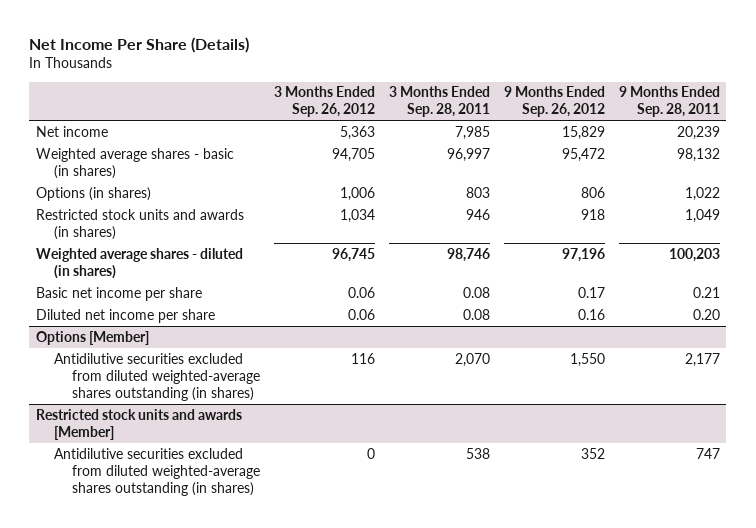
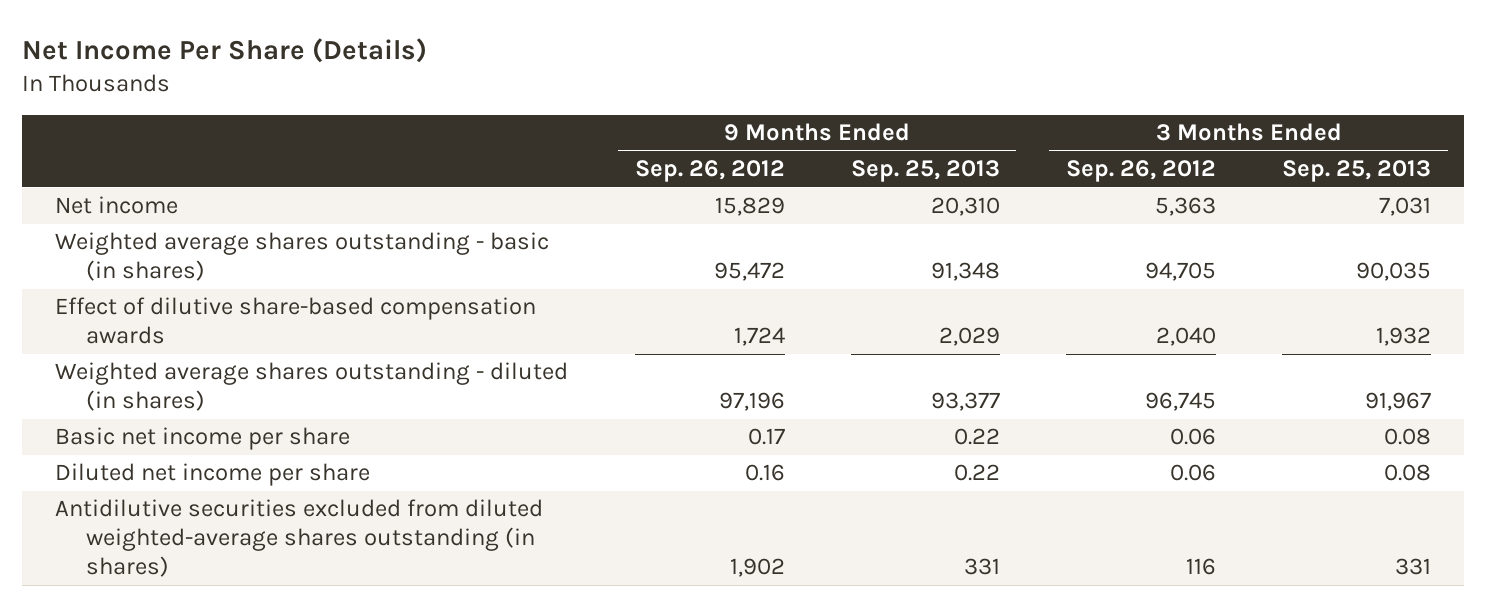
[388,86,490,118] 3 Months Ended Sep. 28, 2011 -> none
[618,86,720,118] 9 Months Ended Sep. 28, 2011 -> none
none -> [850,160,1000,183] Sep. 25, 2013
none -> [1282,160,1432,183] Sep. 25, 2013
[36,186,152,201] Options (in shares) -> none
[36,208,245,240] Restricted stock units and awards (in shares) -> none
[36,147,235,179] Weighted average shares - basic (in shares) -> [55,232,550,282] Weighted average shares outstanding - basic (in shares)
none -> [55,297,537,345] Effect of dilutive share-based compensation awards
[36,247,244,279] Weighted average shares - diluted (in shares) -> [55,362,569,412] Weighted average shares outstanding - diluted (in shares)
[36,330,150,345] Options [Member] -> none
[36,408,243,440] Restricted stock units and awards [Member] -> none
[54,447,261,496] Antidilutive securities excluded from diluted weighted-average shares outstanding (in shares) -> none
[569,352,605,367] 1,550 -> [729,558,785,578] 1,902

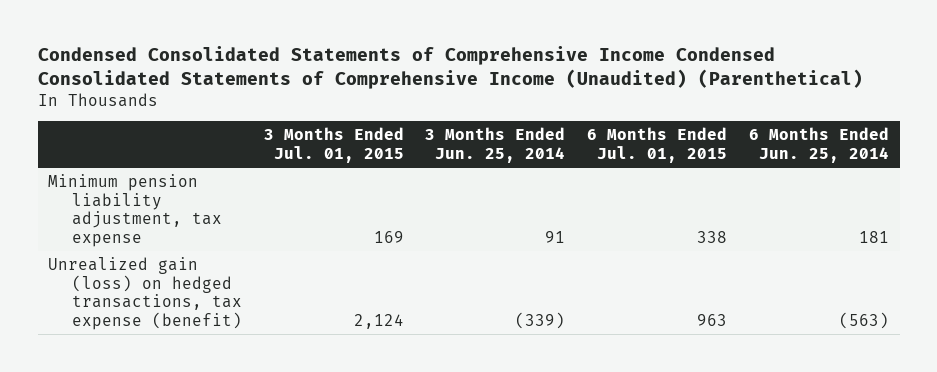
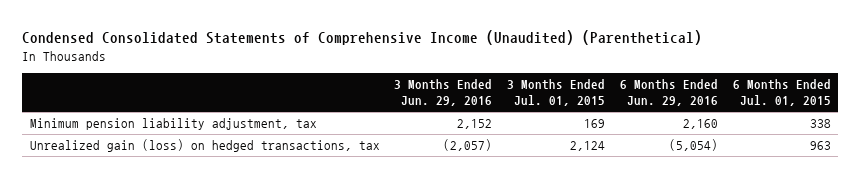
[37,46,863,90] Condensed Consolidated Statements of Comprehensive Income Condensed Consolidated Statements of Comprehensive Income (Unaudited) (Parenthetical) -> [22,30,703,46] Condensed Consolidated Statements of Comprehensive Income (Unaudited) (Parenthetical)
[425,127,566,164] 3 Months Ended Jun. 25, 2014 -> none
[748,127,889,164] 6 Months Ended Jun. 25, 2014 -> none
none -> [394,79,493,107] 3 Months Ended Jun. 29, 2016
none -> [619,79,718,107] 6 Months Ended Jun. 29, 2016
[48,173,222,248] Minimum pension liability adjustment, tax expense -> [29,118,317,131] Minimum pension liability adjustment, tax
[48,256,242,331] Unrealized gain (loss) on hedged transactions, tax expense (benefit) -> [29,139,380,153] Unrealized gain (loss) on hedged transactions, tax

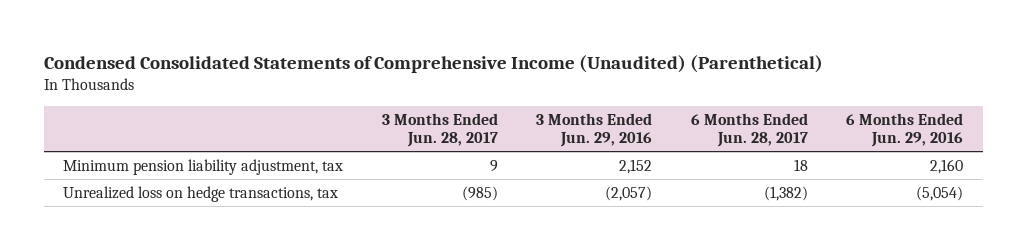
[507,79,606,107] 3 Months Ended Jul. 01, 2015 -> none
[732,79,831,107] 6 Months Ended Jul. 01, 2015 -> none
none -> [381,112,498,148] 3 Months Ended Jun. 28, 2017
none -> [690,112,808,148] 6 Months Ended Jun. 28, 2017
[29,139,380,153] Unrealized gain (loss) on hedged transactions, tax -> [63,185,339,202] Unrealized loss on hedge transactions, tax

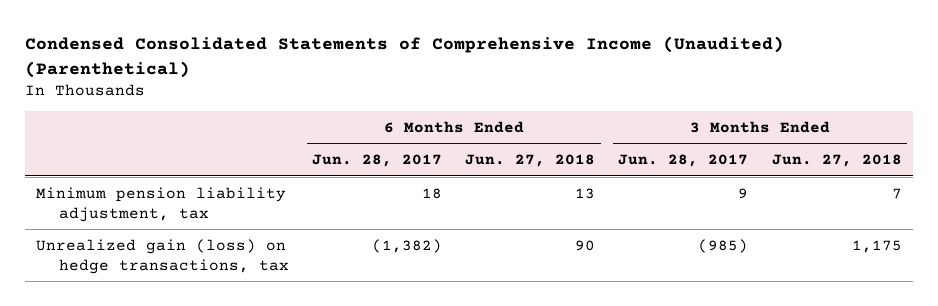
[536,112,653,148] 3 Months Ended Jun. 29, 2016 -> none
[846,112,964,148] 6 Months Ended Jun. 29, 2016 -> none
none -> [465,154,596,168] Jun. 27, 2018
none -> [771,154,902,168] Jun. 27, 2018
[63,185,339,202] Unrealized loss on hedge transactions, tax -> [36,238,290,274] Unrealized gain (loss) on hedge transactions, tax

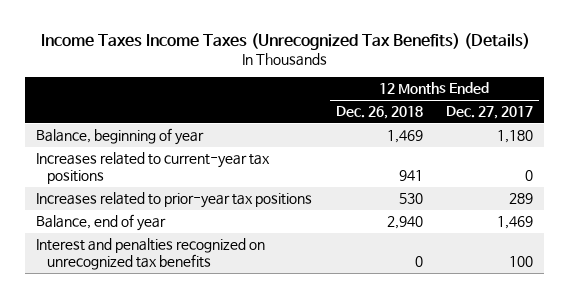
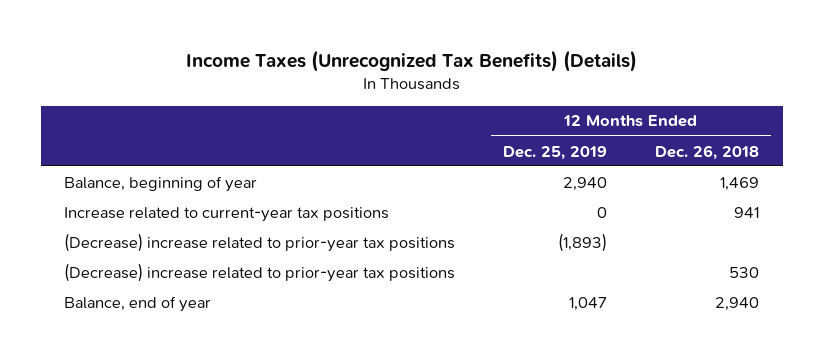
[40,32,530,50] Income Taxes Income Taxes (Unrecognized Tax Benefits) (Details) -> [185,49,637,72] Income Taxes (Unrecognized Tax Benefits) (Details)
[445,106,533,120] Dec. 27, 2017 -> none
none -> [503,145,608,160] Dec. 25, 2019
[36,152,271,185] Increases related to current-year tax positions -> [64,206,390,222] Increase related to current-year tax positions
none -> [64,232,456,252] (Decrease) increase related to prior-year tax positions
[36,192,313,209] Increases related to prior-year tax positions -> [64,262,456,282] (Decrease) increase related to prior-year tax positions
[36,238,266,271] Interest and penalties recognized on unrecognized tax benefits -> none

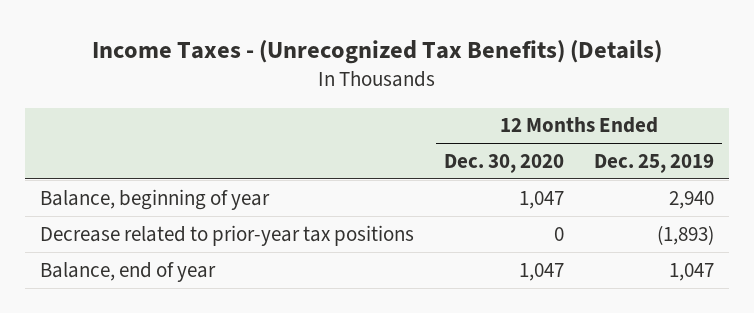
[185,49,637,72] Income Taxes (Unrecognized Tax Benefits) (Details) -> [91,39,662,64] Income Taxes - (Unrecognized Tax Benefits) (Details)
[654,144,759,160] Dec. 26, 2018 -> none
none -> [443,154,564,174] Dec. 30, 2020
[64,206,390,222] Increase related to current-year tax positions -> none
[64,262,456,282] (Decrease) increase related to prior-year tax positions -> none
[64,232,456,252] (Decrease) increase related to prior-year tax positions -> [39,224,414,246] Decrease related to prior-year tax positions

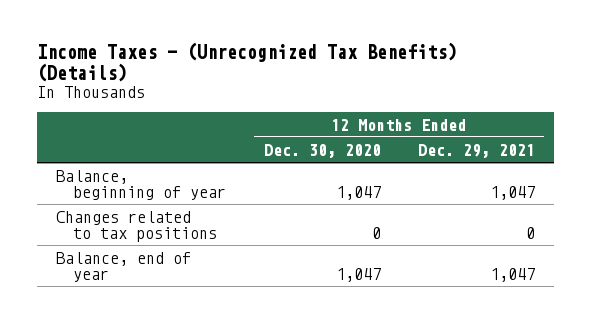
[594,154,715,174] Dec. 25, 2019 -> none
none -> [417,143,535,158] Dec. 29, 2021
[39,224,414,246] Decrease related to prior-year tax positions -> [56,210,218,243] Changes related to tax positions

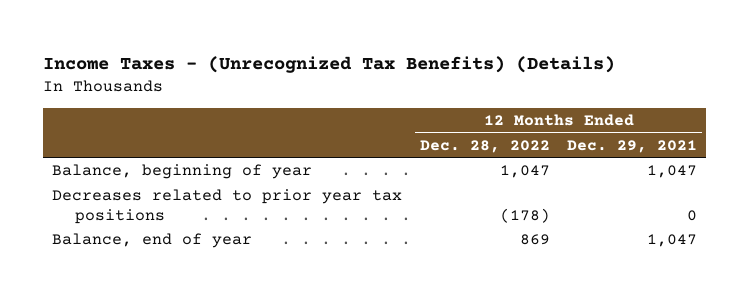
[263,143,381,158] Dec. 30, 2020 -> none
none -> [419,139,550,153] Dec. 28, 2022
[56,210,218,243] Changes related to tax positions -> [52,189,403,224] Decreases related to prior year tax positions

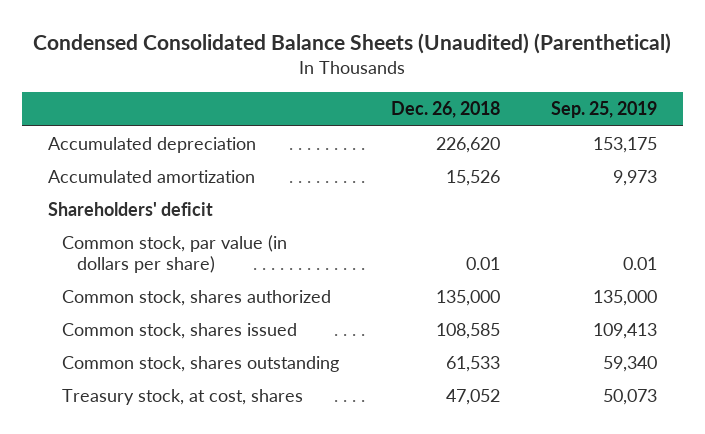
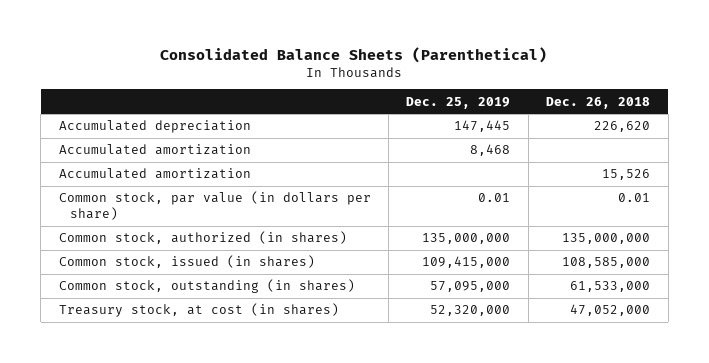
[33,32,672,54] Condensed Consolidated Balance Sheets (Unaudited) (Parenthetical) -> [160,46,548,63] Consolidated Balance Sheets (Parenthetical)
[551,101,658,119] Sep. 25, 2019 -> none
none -> [406,96,511,109] Dec. 25, 2019
none -> [58,144,251,156] Accumulated amortization
[47,202,213,217] Shareholders' deficit -> none
[62,290,332,307] Common stock, shares authorized -> [58,231,347,245] Common stock, authorized (in shares)
[435,290,500,307] 135,000 -> [562,233,651,245] 135,000,000
[62,323,298,340] Common stock, shares issued -> [58,255,315,269] Common stock, issued (in shares)
[435,323,500,340] 108,585 -> [562,257,651,269] 108,585,000
[62,356,340,373] Common stock, shares outstanding -> [58,279,355,294] Common stock, outstanding (in shares)
[445,356,500,373] 61,533 -> [570,281,651,293] 61,533,000
[62,389,304,406] Treasury stock, at cost, shares -> [58,303,339,318] Treasury stock, at cost (in shares)
[445,389,500,406] 47,052 -> [570,304,651,317] 47,052,000

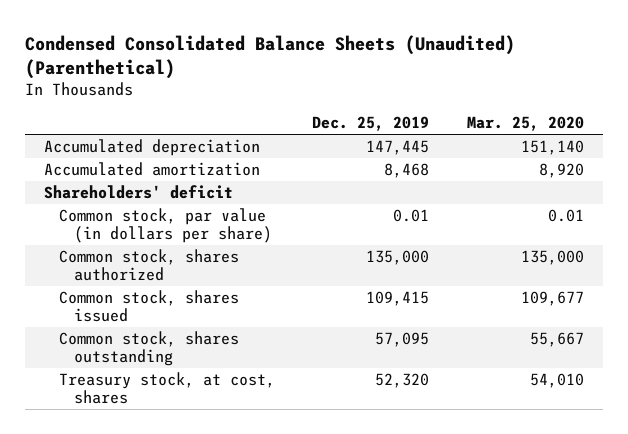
[160,46,548,63] Consolidated Balance Sheets (Parenthetical) -> [25,34,516,80] Condensed Consolidated Balance Sheets (Unaudited) (Parenthetical)
[546,96,651,109] Dec. 26, 2018 -> none
none -> [466,116,584,132] Mar. 25, 2020
[58,168,251,180] Accumulated amortization -> none
none -> [43,185,233,200] Shareholders' deficit
[58,231,347,245] Common stock, authorized (in shares) -> [59,249,240,282] Common stock, shares authorized
[422,233,511,245] 135,000,000 -> [366,250,430,266] 135,000
[58,255,315,269] Common stock, issued (in shares) -> [59,290,240,323] Common stock, shares issued
[422,256,511,269] 109,415,000 -> [366,291,430,307] 109,415
[58,279,355,294] Common stock, outstanding (in shares) -> [59,331,240,367] Common stock, shares outstanding
[430,281,511,293] 57,095,000 -> [375,332,430,348] 57,095
[58,303,339,318] Treasury stock, at cost (in shares) -> [59,372,276,405] Treasury stock, at cost, shares
[430,305,511,317] 52,320,000 -> [375,373,430,389] 52,320

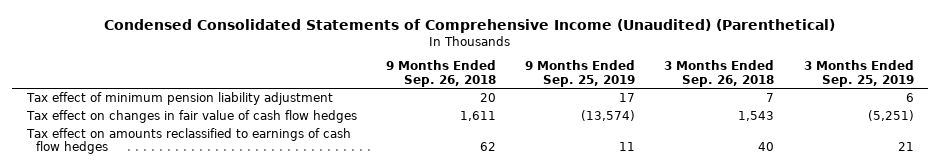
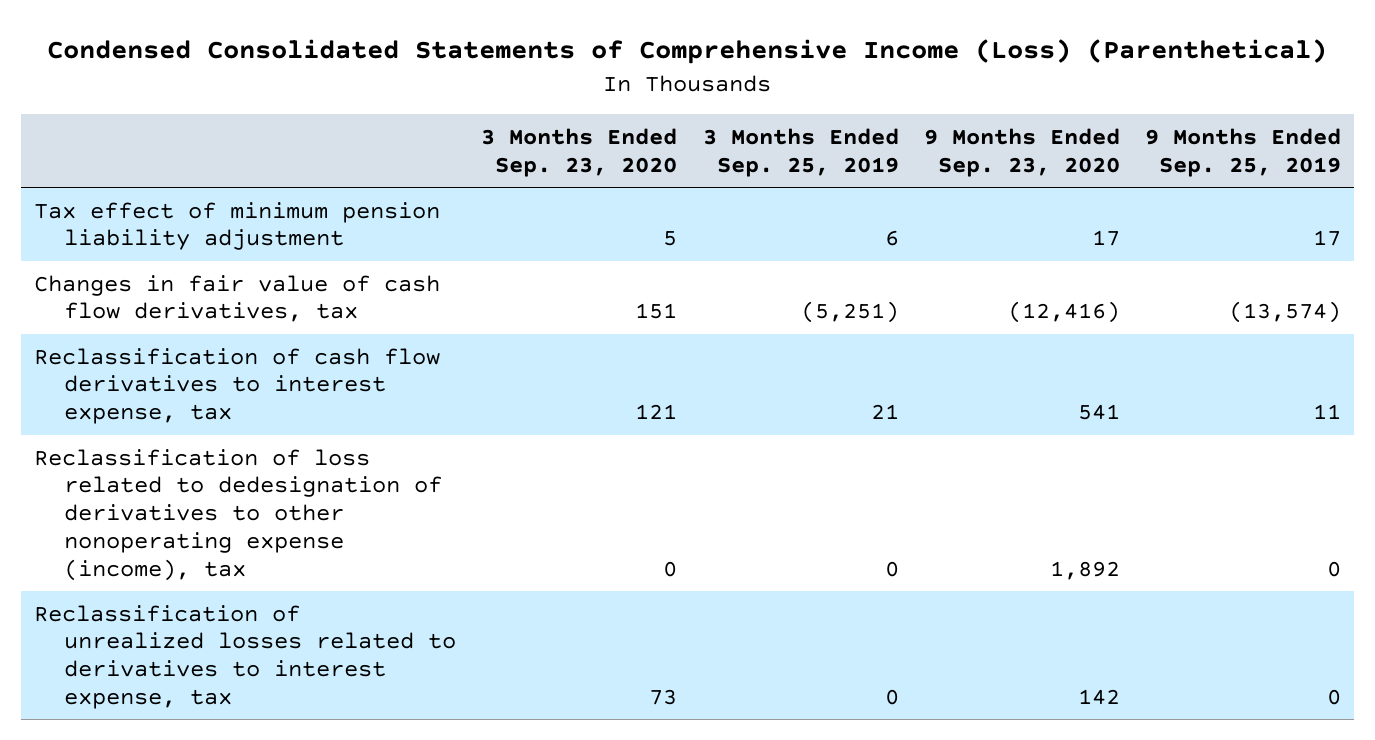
[104,18,836,33] Condensed Consolidated Statements of Comprehensive Income (Unaudited) (Parenthetical) -> [47,39,1328,65] Condensed Consolidated Statements of Comprehensive Income (Loss) (Parenthetical)
[385,60,496,87] 9 Months Ended Sep. 26, 2018 -> none
[664,60,775,87] 3 Months Ended Sep. 26, 2018 -> none
none -> [481,128,678,177] 3 Months Ended Sep. 23, 2020
none -> [923,128,1120,177] 9 Months Ended Sep. 23, 2020
[25,110,357,124] Tax effect on changes in fair value of cash flow hedges -> [33,274,440,323] Changes in fair value of cash flow derivatives, tax
[25,128,351,155] Tax effect on amounts reclassified to earnings of cash flow hedges -> [33,347,440,425] Reclassification of cash flow derivatives to interest expense, tax
none -> [33,448,443,581] Reclassification of loss related to dedesignation of derivatives to other nonoperating expense (income), tax
none -> [33,604,457,709] Reclassification of unrealized losses related to derivatives to interest expense, tax

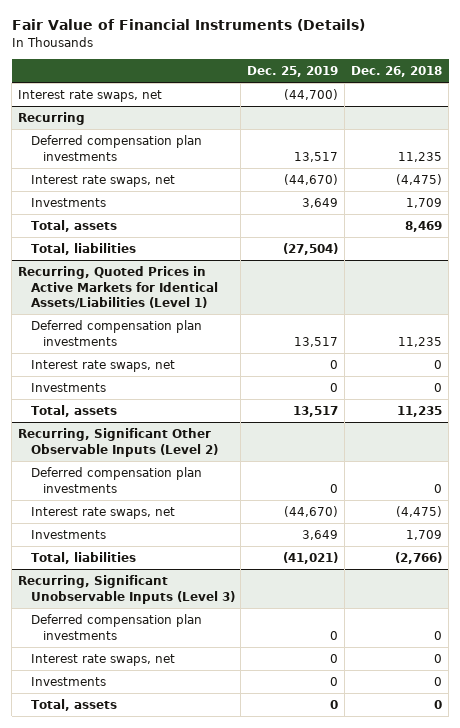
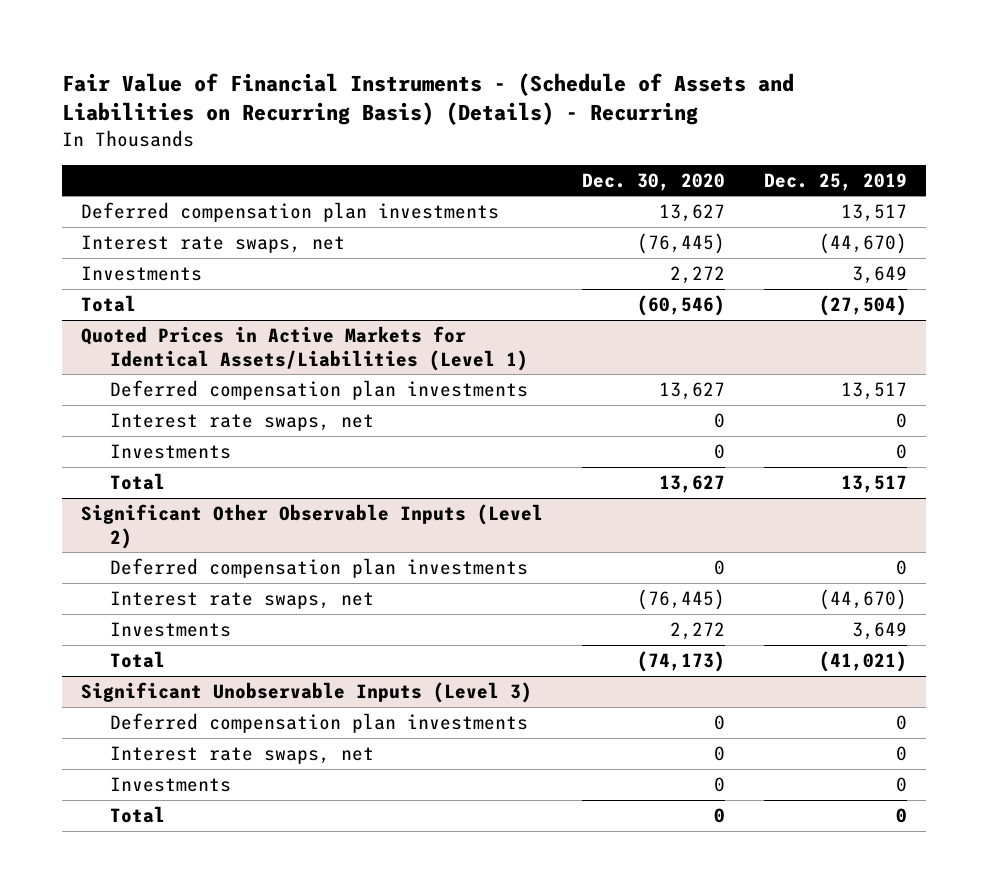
[11,19,365,32] Fair Value of Financial Instruments (Details) -> [62,73,795,126] Fair Value of Financial Instruments - (Schedule of Assets and Liabilities on Recurring Basis) (Details) - Recurring
[351,65,443,77] Dec. 26, 2018 -> none
none -> [581,172,725,191] Dec. 30, 2020
[17,90,162,103] Interest rate swaps, net -> none
[17,112,85,126] Recurring -> none
[30,220,117,233] Total, assets -> none
[30,243,136,256] Total, liabilities -> [81,294,137,312] Total
[17,266,218,309] Recurring, Quoted Prices in Active Markets for Identical Assets/Liabilities (Level 1) -> [81,325,529,371] Quoted Prices in Active Markets for Identical Assets/Liabilities (Level 1)
[30,405,117,418] Total, assets -> [110,472,166,490] Total
[17,428,218,457] Recurring, Significant Other Observable Inputs (Level 2) -> [81,503,544,549] Significant Other Observable Inputs (Level 2)
[30,552,136,565] Total, liabilities -> [110,650,166,668] Total
[17,575,235,604] Recurring, Significant Unobservable Inputs (Level 3) -> [81,681,533,703] Significant Unobservable Inputs (Level 3)
[30,699,117,712] Total, assets -> [110,805,166,823] Total

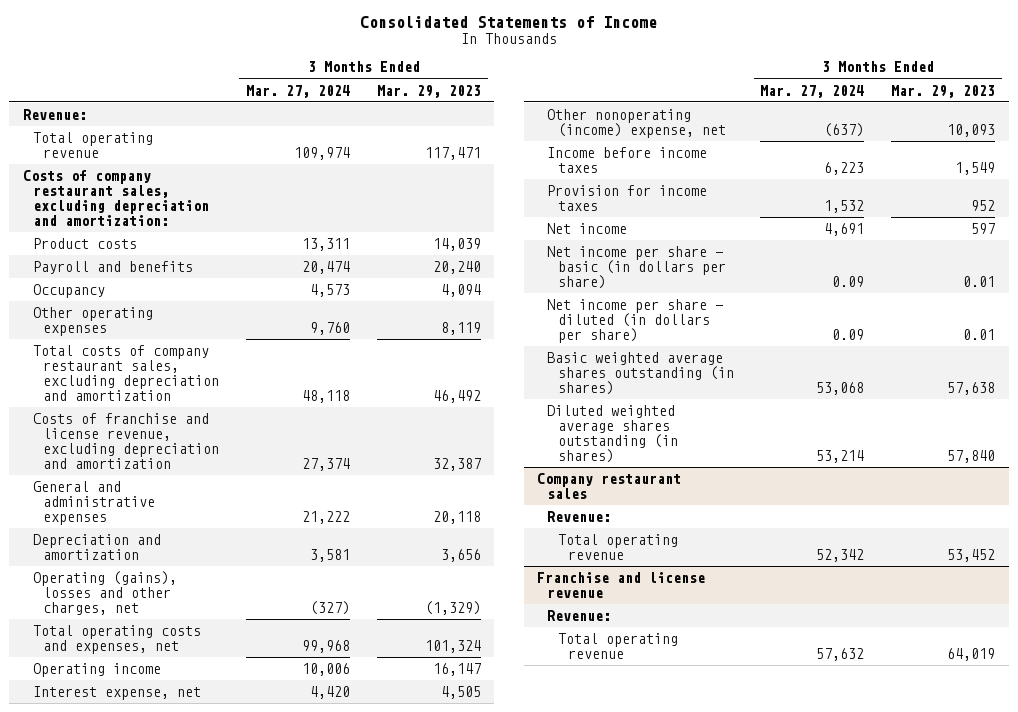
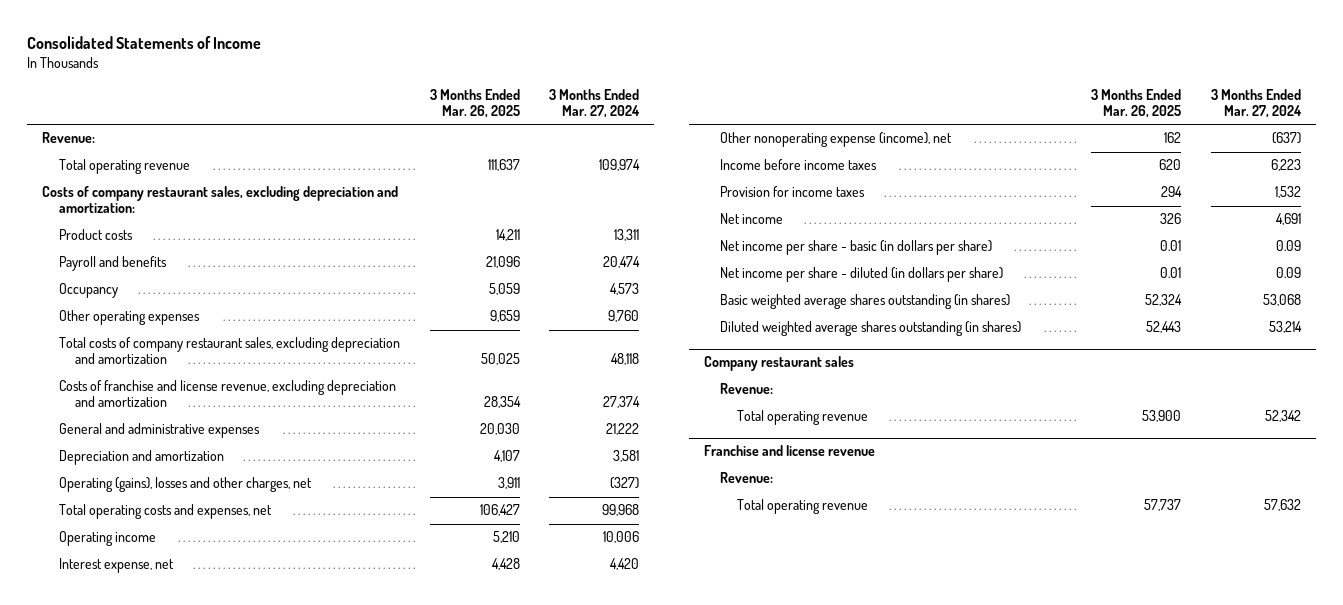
[376,84,481,98] Mar. 29, 2023 -> none
none -> [429,89,520,119] 3 Months Ended Mar. 26, 2025
[547,109,726,139] Other nonoperating (income) expense, net -> [720,132,953,148] Other nonoperating expense (income), net

